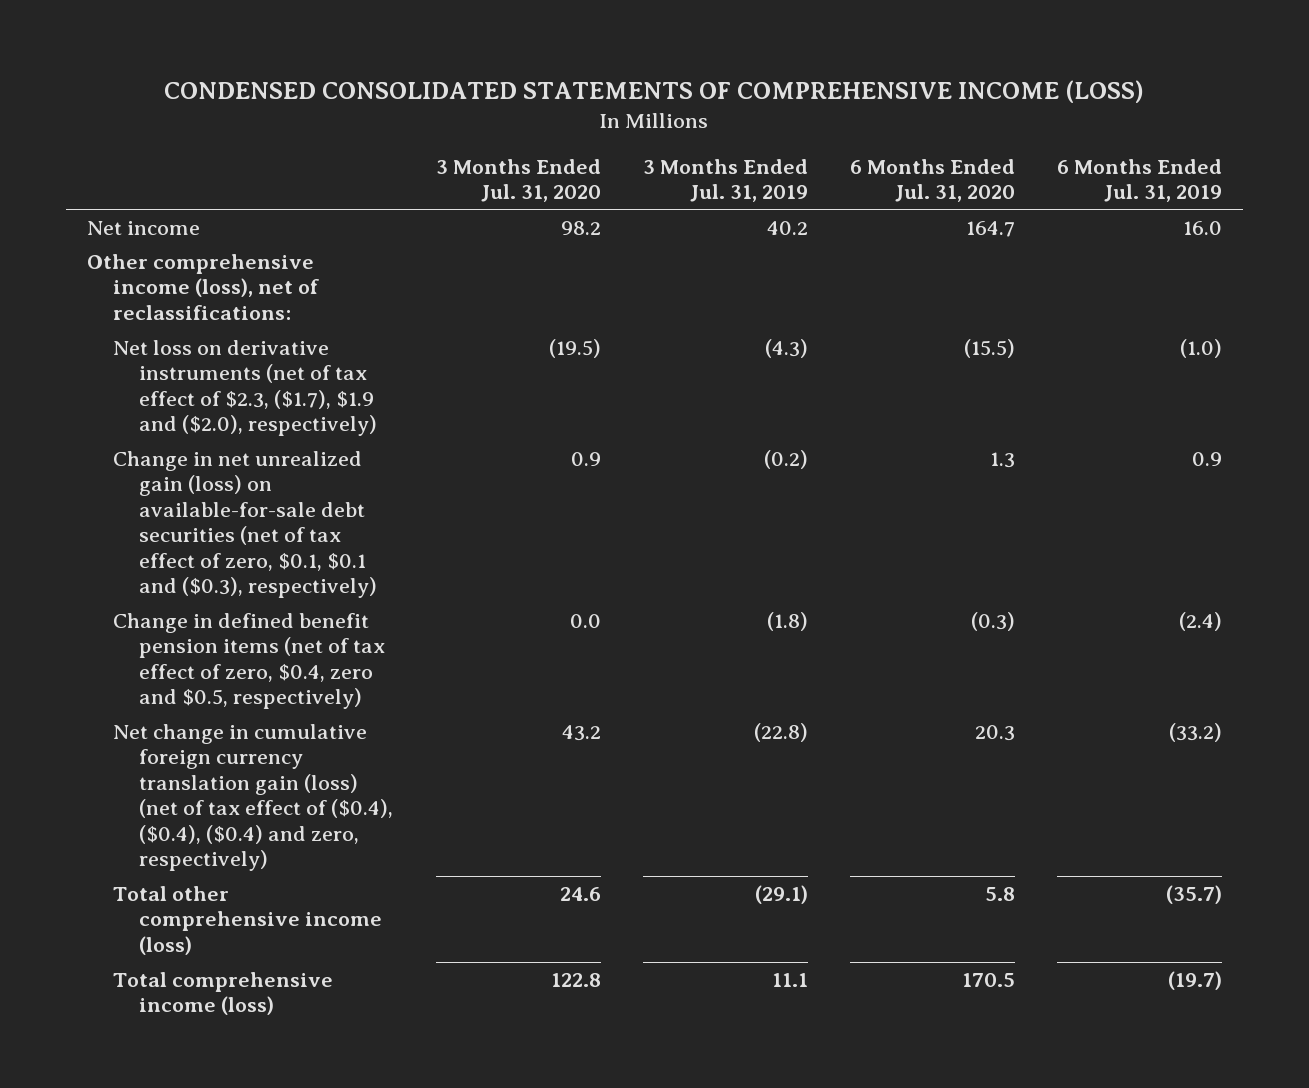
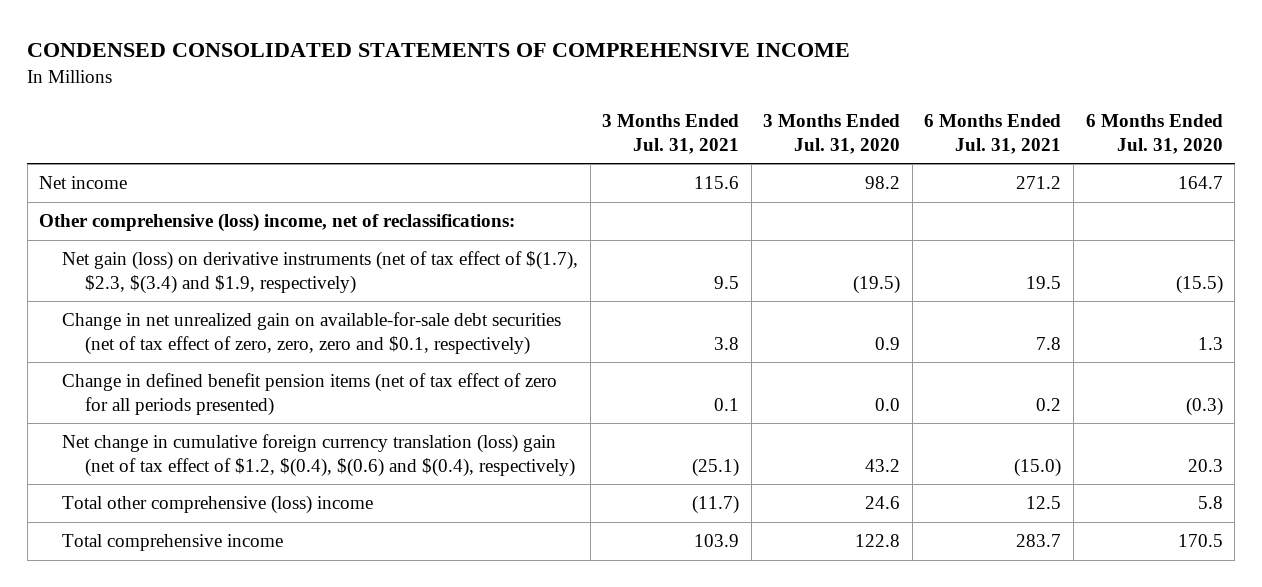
[164,79,1145,103] CONDENSED CONSOLIDATED STATEMENTS OF COMPREHENSIVE INCOME (LOSS) -> [27,42,851,57] CONDENSED CONSOLIDATED STATEMENTS OF COMPREHENSIVE INCOME
[642,158,808,203] 3 Months Ended Jul. 31, 2019 -> none
[1056,158,1222,203] 6 Months Ended Jul. 31, 2019 -> none
none -> [602,114,740,154] 3 Months Ended Jul. 31, 2021
none -> [924,114,1062,154] 6 Months Ended Jul. 31, 2021
[86,253,320,320] Other comprehensive income (loss), net of reclassifications: -> [39,213,516,233] Other comprehensive (loss) income, net of reclassifications:
[113,339,378,437] Net loss on derivative instruments (net of tax effect of $2.3, ($1.7), $1.9 and ($2.0), respectively) -> [62,251,579,294] Net gain (loss) on derivative instruments (net of tax effect of $(1.7), $2.3, $(3.4) and $1.9, respectively)
[113,450,378,599] Change in net unrealized gain (loss) on available-for-sale debt securities (net of tax effect of zero, $0.1, $0.1 and ($0.3), respectively) -> [62,312,562,355] Change in net unrealized gain on available-for-sale debt securities (net of tax effect of zero, zero, zero and $0.1, respectively)
[113,612,386,710] Change in defined benefit pension items (net of tax effect of zero, $0.4, zero and $0.5, respectively) -> [62,373,558,416] Change in defined benefit pension items (net of tax effect of zero for all periods presented)
[113,723,394,872] Net change in cumulative foreign currency translation gain (loss) (net of tax effect of ($0.4), ($0.4), ($0.4) and zero, respectively) -> [62,434,576,477] Net change in cumulative foreign currency translation (loss) gain (net of tax effect of $1.2, $(0.4), $(0.6) and $(0.4), respectively)
[113,885,383,955] Total other comprehensive income (loss) -> [62,495,374,515] Total other comprehensive (loss) income
[113,971,334,1016] Total comprehensive income (loss) -> [62,534,284,552] Total comprehensive income

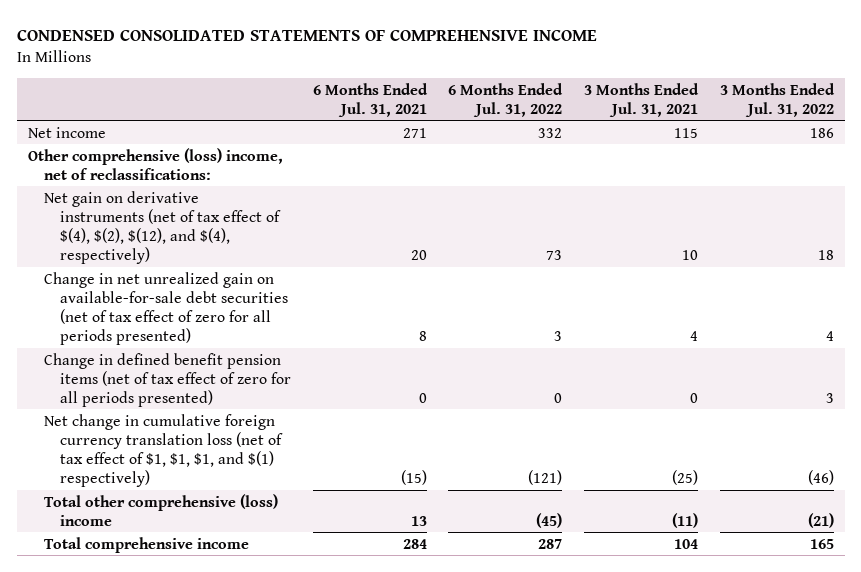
[763,114,901,154] 3 Months Ended Jul. 31, 2020 -> none
[1085,114,1223,154] 6 Months Ended Jul. 31, 2020 -> none
none -> [448,82,564,117] 6 Months Ended Jul. 31, 2022
none -> [719,82,835,117] 3 Months Ended Jul. 31, 2022
[694,176,740,190] 115.6 -> [674,127,699,138] 115
[1016,176,1062,190] 271.2 -> [402,127,427,138] 271
[62,251,579,294] Net gain (loss) on derivative instruments (net of tax effect of $(1.7), $2.3, $(3.4) and $1.9, respectively) -> [43,190,281,264] Net gain on derivative instruments (net of tax effect of $(4), $(2), $(12), and $(4), respectively)
[714,275,740,289] 9.5 -> [682,249,699,260] 10
[1026,275,1062,289] 19.5 -> [410,249,427,260] 20
[62,312,562,355] Change in net unrealized gain on available-for-sale debt securities (net of tax effect of zero, zero, zero and $0.1, respectively) -> [43,271,288,345] Change in net unrealized gain on available-for-sale debt securities (net of tax effect of zero for all periods presented)
[714,336,740,350] 3.8 -> [690,330,699,341] 4
[1036,336,1062,350] 7.8 -> [418,330,427,341] 8
[714,397,740,411] 0.1 -> [690,392,699,403] 0
[1036,397,1062,411] 0.2 -> [418,392,427,403] 0
[62,434,576,477] Net change in cumulative foreign currency translation (loss) gain (net of tax effect of $1.2, $(0.4), $(0.6) and $(0.4), respectively) -> [43,413,283,487] Net change in cumulative foreign currency translation loss (net of tax effect of $1, $1, $1, and $(1) respectively)
[692,457,740,477] (25.1) -> [672,469,699,485] (25)
[1014,457,1062,477] (15.0) -> [400,469,427,485] (15)
[692,495,740,515] (11.7) -> [672,512,699,528] (11)
[1026,496,1062,510] 12.5 -> [410,515,427,526] 13
[694,534,740,548] 103.9 -> [674,538,699,549] 104
[1016,534,1062,548] 283.7 -> [402,538,427,549] 284

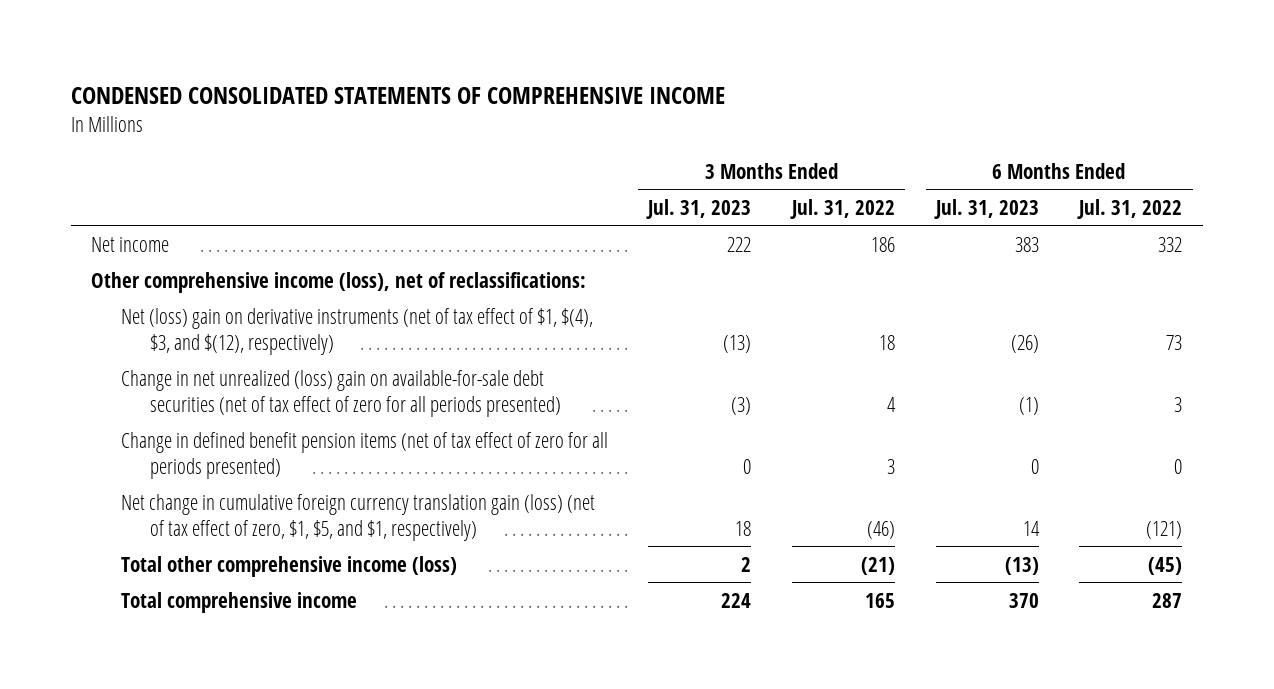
[312,82,428,117] 6 Months Ended Jul. 31, 2021 -> none
[584,82,700,117] 3 Months Ended Jul. 31, 2021 -> none
none -> [646,198,752,219] Jul. 31, 2023
none -> [933,198,1039,219] Jul. 31, 2023
[27,147,283,180] Other comprehensive (loss) income, net of reclassifications: -> [91,271,587,293] Other comprehensive income (loss), net of reclassifications:
[43,190,281,264] Net gain on derivative instruments (net of tax effect of $(4), $(2), $(12), and $(4), respectively) -> [120,307,593,355] Net (loss) gain on derivative instruments (net of tax effect of $1, $(4), $3, and $(12), respectively)
[43,271,288,345] Change in net unrealized gain on available-for-sale debt securities (net of tax effect of zero for all periods presented) -> [120,369,562,417] Change in net unrealized (loss) gain on available-for-sale debt securities (net of tax effect of zero for all periods presented)
[43,413,283,487] Net change in cumulative foreign currency translation loss (net of tax effect of $1, $1, $1, and $(1) respectively) -> [120,493,595,541] Net change in cumulative foreign currency translation gain (loss) (net of tax effect of zero, $1, $5, and $1, respectively)
[43,493,278,526] Total other comprehensive (loss) income -> [120,555,457,577] Total other comprehensive income (loss)

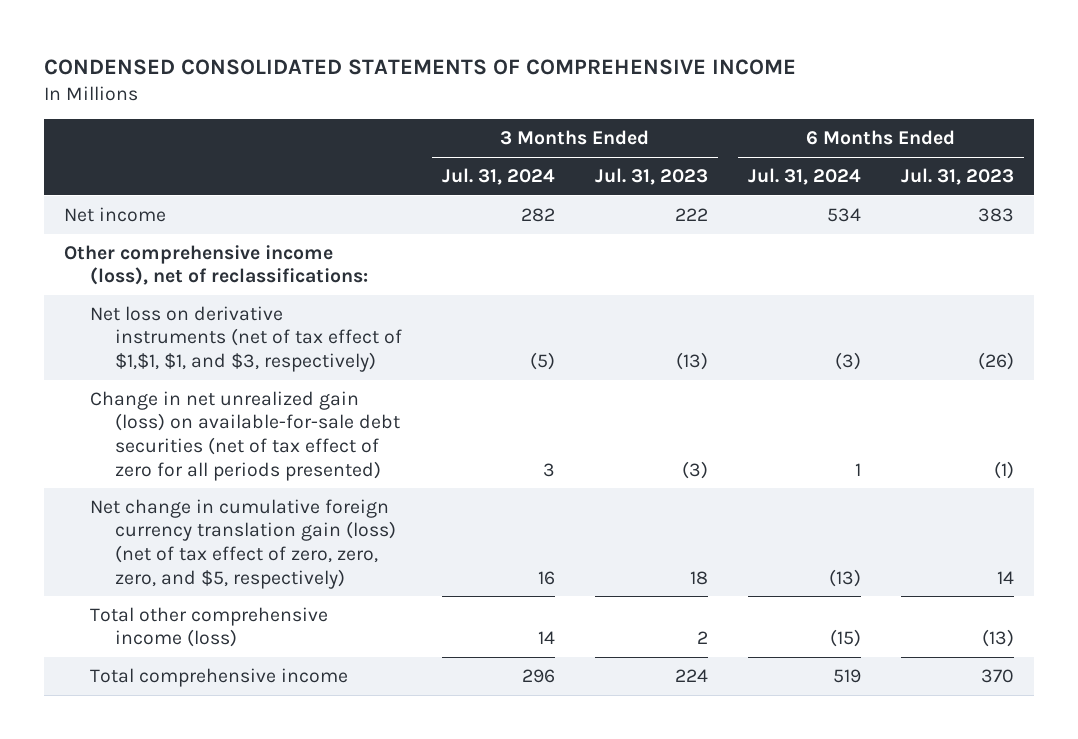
[790,198,896,219] Jul. 31, 2022 -> none
[1077,198,1183,219] Jul. 31, 2022 -> none
none -> [442,167,556,185] Jul. 31, 2024
none -> [747,167,861,185] Jul. 31, 2024
[120,431,608,479] Change in defined benefit pension items (net of tax effect of zero for all periods presented) -> none
[120,307,593,355] Net (loss) gain on derivative instruments (net of tax effect of $1, $(4), $3, and $(12), respectively) -> [89,305,403,372] Net loss on derivative instruments (net of tax effect of $1,$1, $1, and $3, respectively)
[120,369,562,417] Change in net unrealized (loss) gain on available-for-sale debt securities (net of tax effect of zero for all periods presented) -> [89,390,401,481] Change in net unrealized gain (loss) on available-for-sale debt securities (net of tax effect of zero for all periods presented)
[120,493,595,541] Net change in cumulative foreign currency translation gain (loss) (net of tax effect of zero, $1, $5, and $1, respectively) -> [89,498,397,589] Net change in cumulative foreign currency translation gain (loss) (net of tax effect of zero, zero, zero, and $5, respectively)

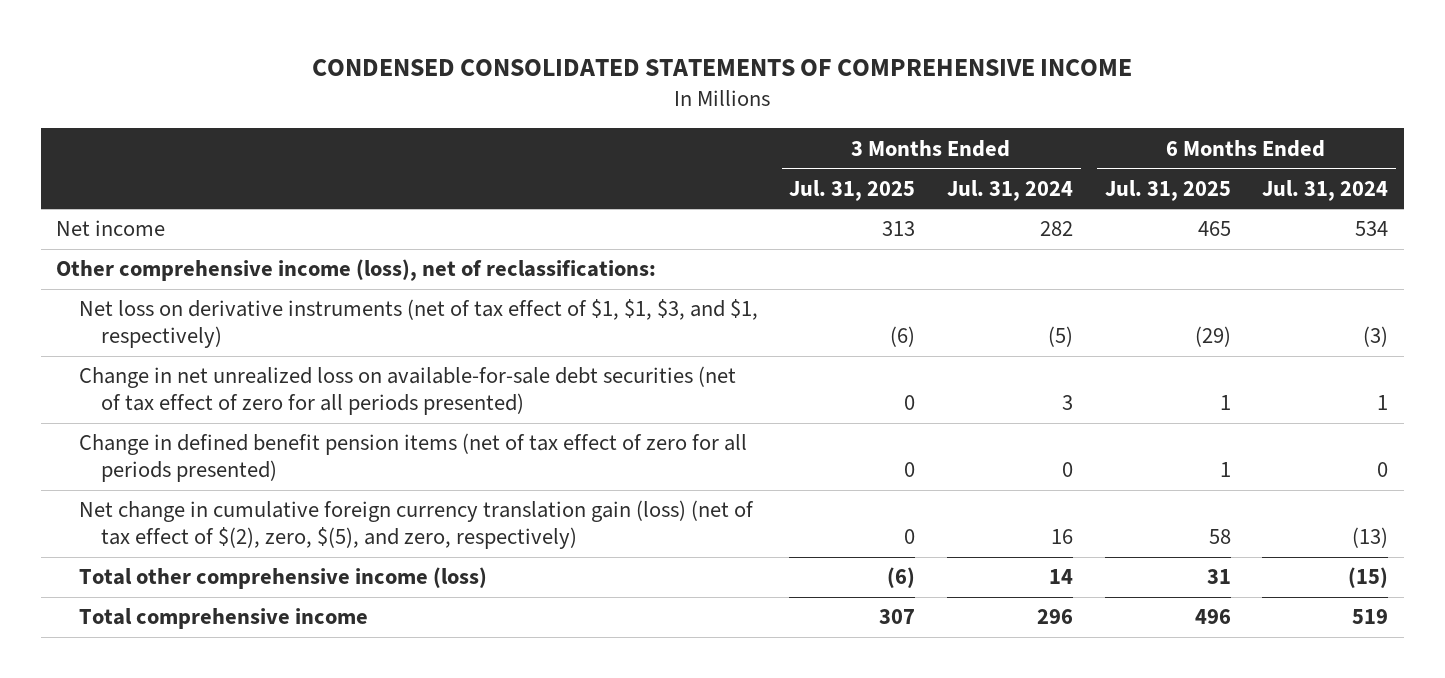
[595,167,709,185] Jul. 31, 2023 -> none
[900,167,1014,185] Jul. 31, 2023 -> none
none -> [789,179,916,201] Jul. 31, 2025
none -> [1104,179,1231,201] Jul. 31, 2025
[89,305,403,372] Net loss on derivative instruments (net of tax effect of $1,$1, $1, and $3, respectively) -> [78,299,758,349] Net loss on derivative instruments (net of tax effect of $1, $1, $3, and $1, respectively)
[89,390,401,481] Change in net unrealized gain (loss) on available-for-sale debt securities (net of tax effect of zero for all periods presented) -> [78,366,736,416] Change in net unrealized loss on available-for-sale debt securities (net of tax effect of zero for all periods presented)
none -> [78,433,747,483] Change in defined benefit pension items (net of tax effect of zero for all periods presented)
[89,498,397,589] Net change in cumulative foreign currency translation gain (loss) (net of tax effect of zero, zero, zero, and $5, respectively) -> [78,500,754,550] Net change in cumulative foreign currency translation gain (loss) (net of tax effect of $(2), zero, $(5), and zero, respectively)

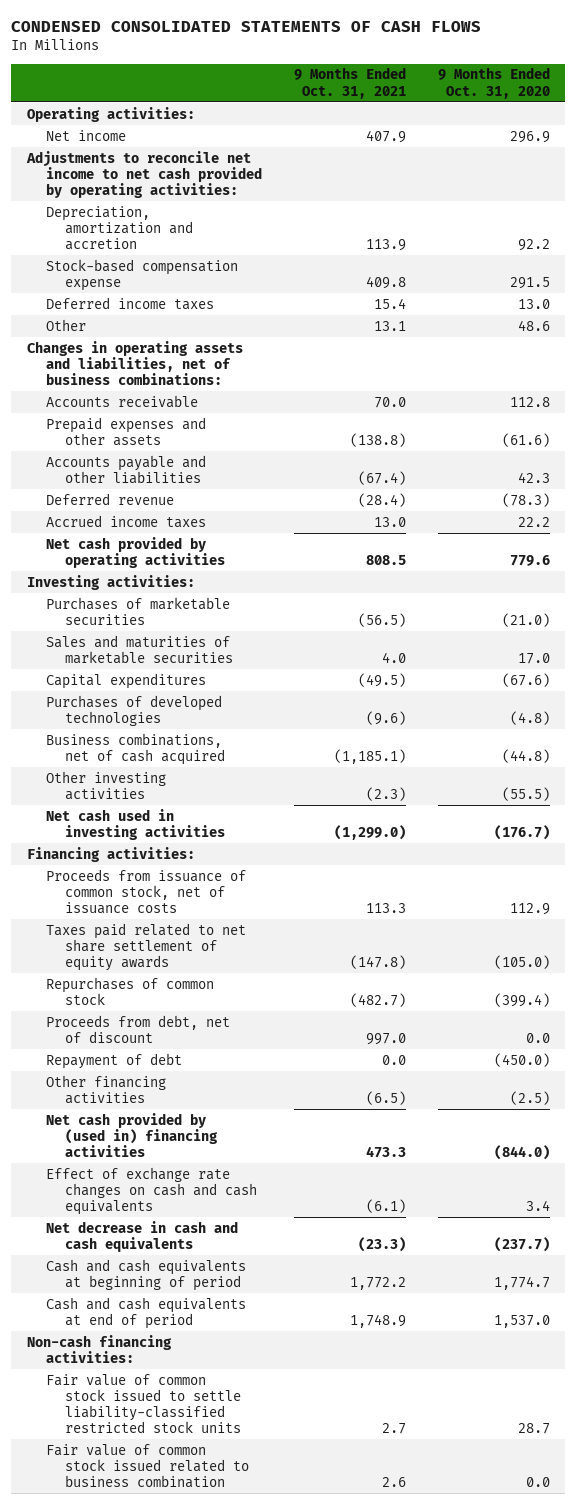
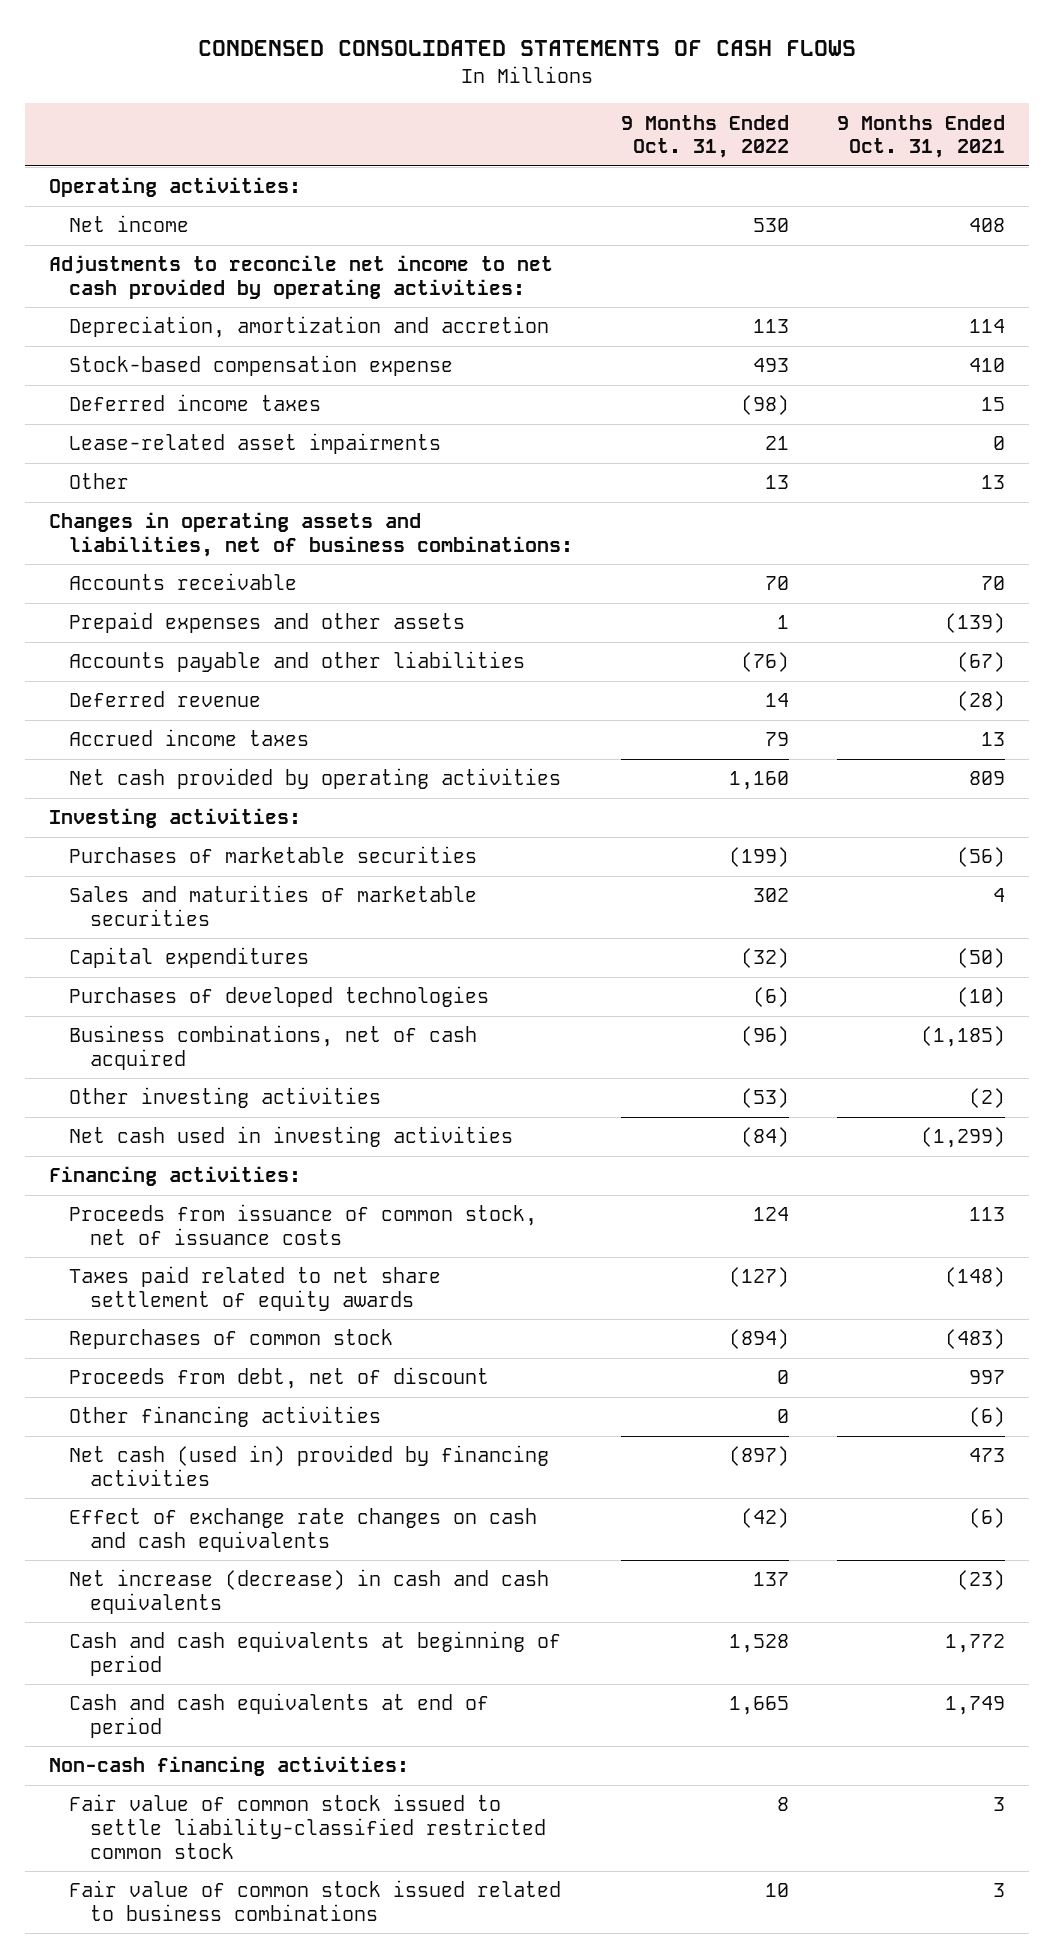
[437,67,550,99] 9 Months Ended Oct. 31, 2020 -> none
none -> [621,114,790,159] 9 Months Ended Oct. 31, 2022
[365,129,406,143] 407.9 -> [969,218,1006,233] 408
[365,239,406,252] 113.9 -> [969,319,1006,334] 114
[365,275,406,289] 409.8 -> [969,358,1006,373] 410
[373,297,406,309] 15.4 -> [981,397,1006,412] 15
none -> [69,433,442,455] Lease-related asset impairments
[373,320,406,331] 13.1 -> [981,475,1006,490] 13
[373,396,406,408] 70.0 -> [981,576,1006,591] 70
[349,432,406,447] (138.8) -> [945,613,1006,634] (139)
[357,470,406,485] (67.4) -> [957,652,1006,673] (67)
[357,492,406,507] (28.4) -> [957,691,1006,712] (28)
[373,516,406,527] 13.0 -> [981,732,1006,747] 13
[365,554,406,565] 808.5 -> [969,771,1006,786] 809
[357,612,406,627] (56.5) -> [957,847,1006,868] (56)
[381,651,406,663] 4.0 -> [993,888,1006,903] 4
[357,672,406,687] (49.5) -> [957,948,1006,969] (50)
[365,710,406,725] (9.6) -> [957,987,1006,1008] (10)
[333,748,406,764] (1,185.1) -> [921,1026,1006,1048] (1,185)
[365,786,406,801] (2.3) -> [969,1088,1006,1109] (2)
[333,824,406,840] (1,299.0) -> [921,1127,1006,1149] (1,299)
[46,1052,183,1069] Repayment of debt -> none
[365,903,406,914] 113.3 -> [969,1207,1006,1222] 113
[349,955,406,970] (147.8) -> [945,1267,1006,1288] (148)
[349,992,406,1007] (482.7) -> [945,1329,1006,1350] (483)
[365,1032,406,1045] 997.0 -> [969,1370,1006,1385] 997
[365,1090,406,1105] (6.5) -> [969,1407,1006,1428] (6)
[46,1112,219,1158] Net cash provided by (used in) financing activities -> [69,1445,550,1487] Net cash (used in) provided by financing activities
[365,1146,406,1159] 473.3 -> [969,1448,1006,1463] 473
[365,1199,406,1214] (6.1) -> [969,1508,1006,1529] (6)
[46,1220,239,1252] Net decrease in cash and cash equivalents -> [69,1569,550,1615] Net increase (decrease) in cash and cash equivalents
[357,1236,406,1252] (23.3) -> [957,1570,1006,1591] (23)
[349,1276,406,1290] 1,772.2 -> [945,1634,1006,1654] 1,772
[349,1313,406,1328] 1,748.9 -> [945,1696,1006,1716] 1,749
[46,1373,242,1434] Fair value of common stock issued to settle liability-classified restricted stock units -> [69,1794,546,1859] Fair value of common stock issued to settle liability-classified restricted common stock
[381,1423,406,1435] 2.7 -> [993,1797,1006,1812] 3
[46,1443,250,1489] Fair value of common stock issued related to business combination -> [69,1880,562,1922] Fair value of common stock issued related to business combinations
[381,1477,406,1488] 2.6 -> [993,1883,1006,1898] 3

